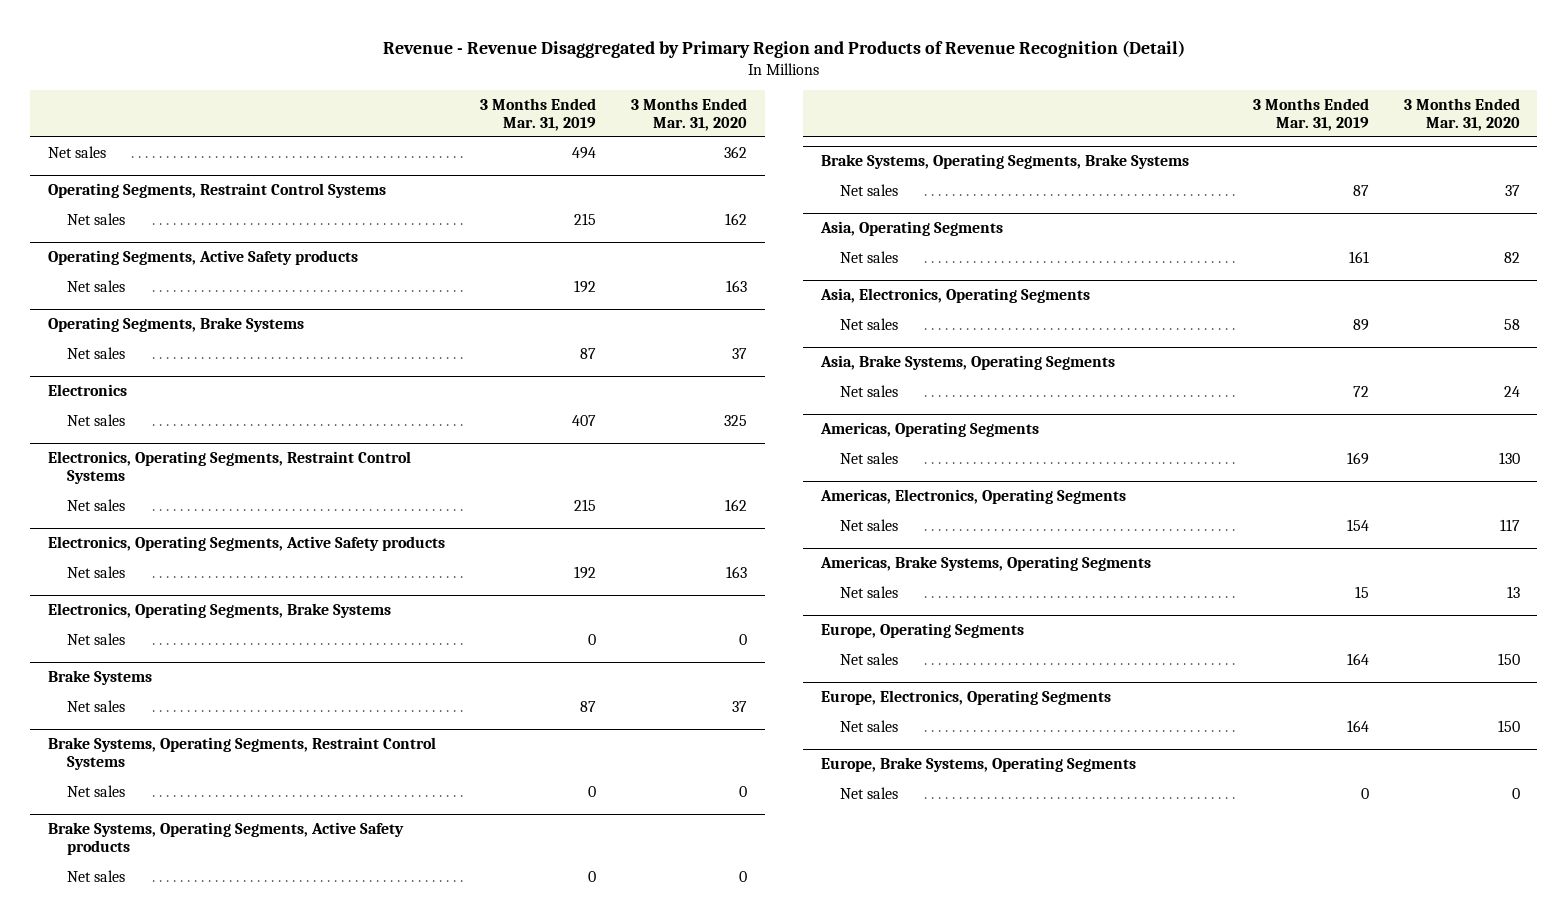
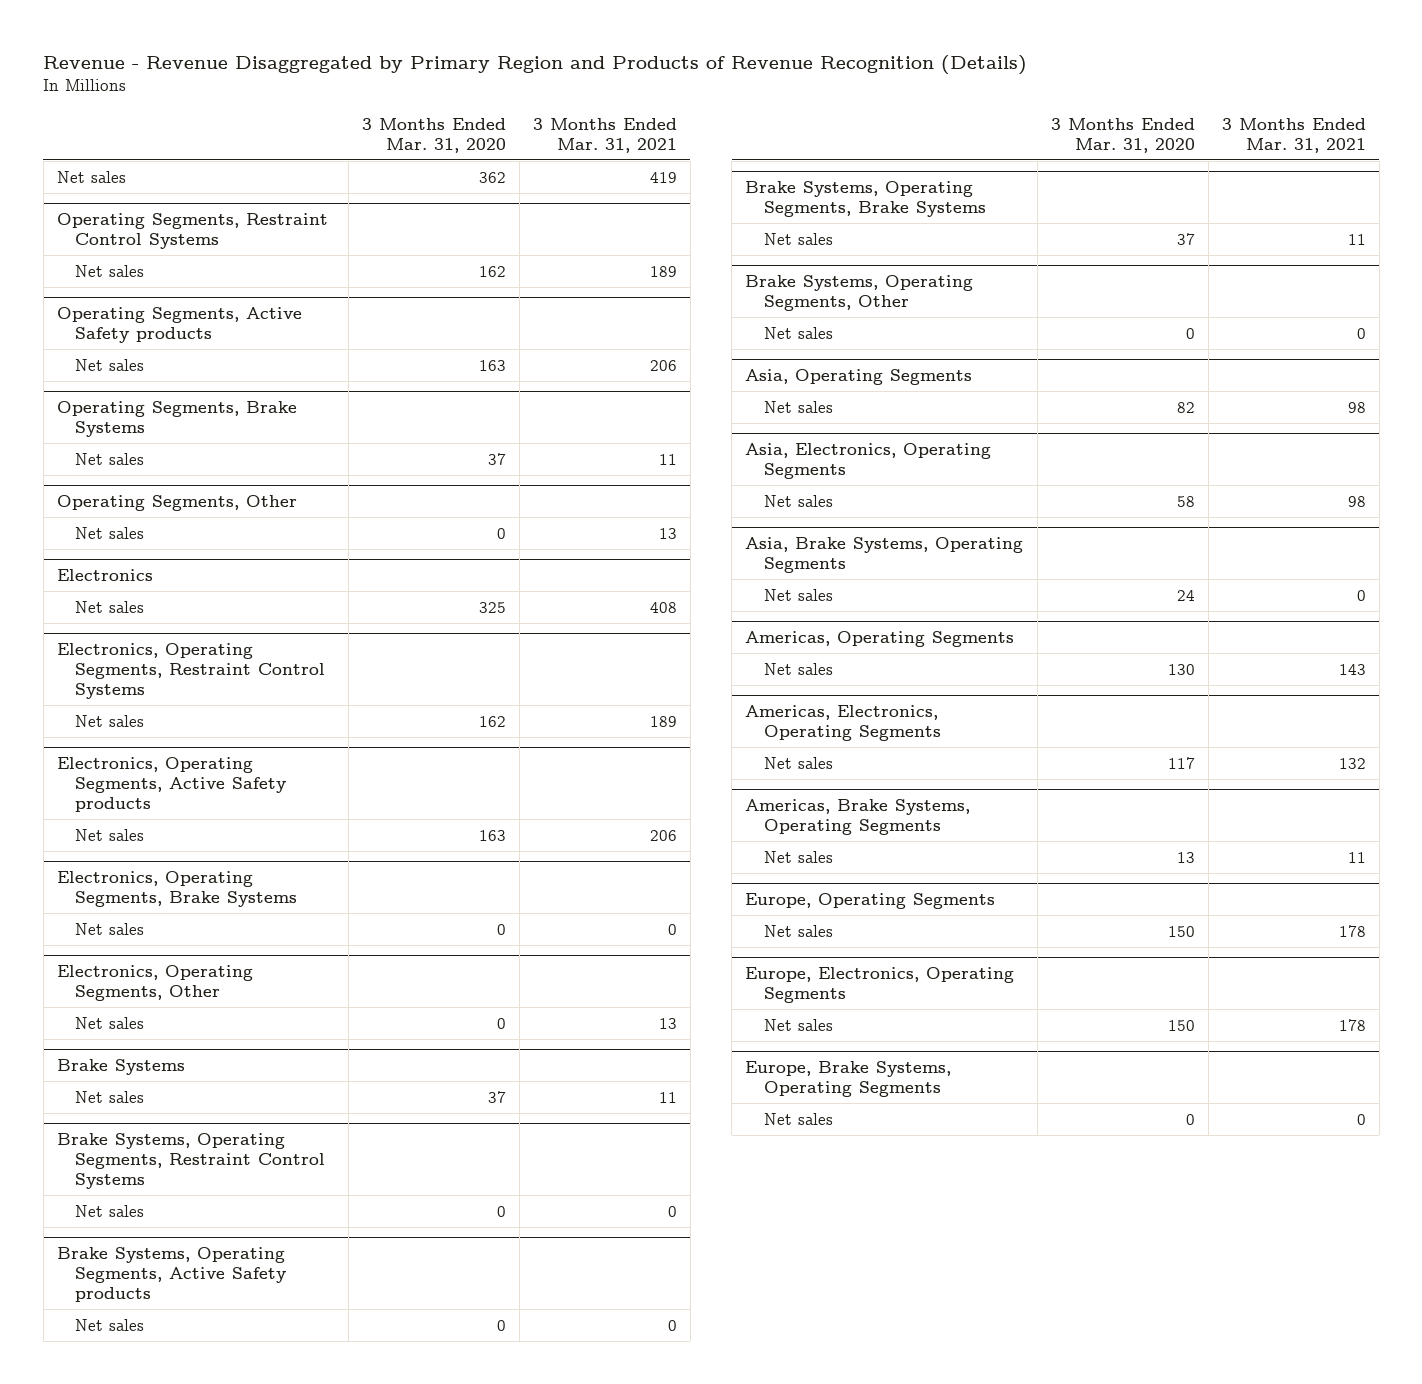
[382,40,1185,59] Revenue - Revenue Disaggregated by Primary Region and Products of Revenue Recognition (Detail) -> [43,54,1028,75] Revenue - Revenue Disaggregated by Primary Region and Products of Revenue Recognition (Details)
[480,97,597,131] 3 Months Ended Mar. 31, 2019 -> none
none -> [532,117,677,153] 3 Months Ended Mar. 31, 2021
none -> [56,494,297,511] Operating Segments, Other
none -> [75,526,145,539] Net sales
none -> [56,964,253,1001] Electronics, Operating Segments, Other
none -> [75,1016,145,1029] Net sales
none -> [745,274,974,311] Brake Systems, Operating Segments, Other
none -> [764,326,834,339] Net sales

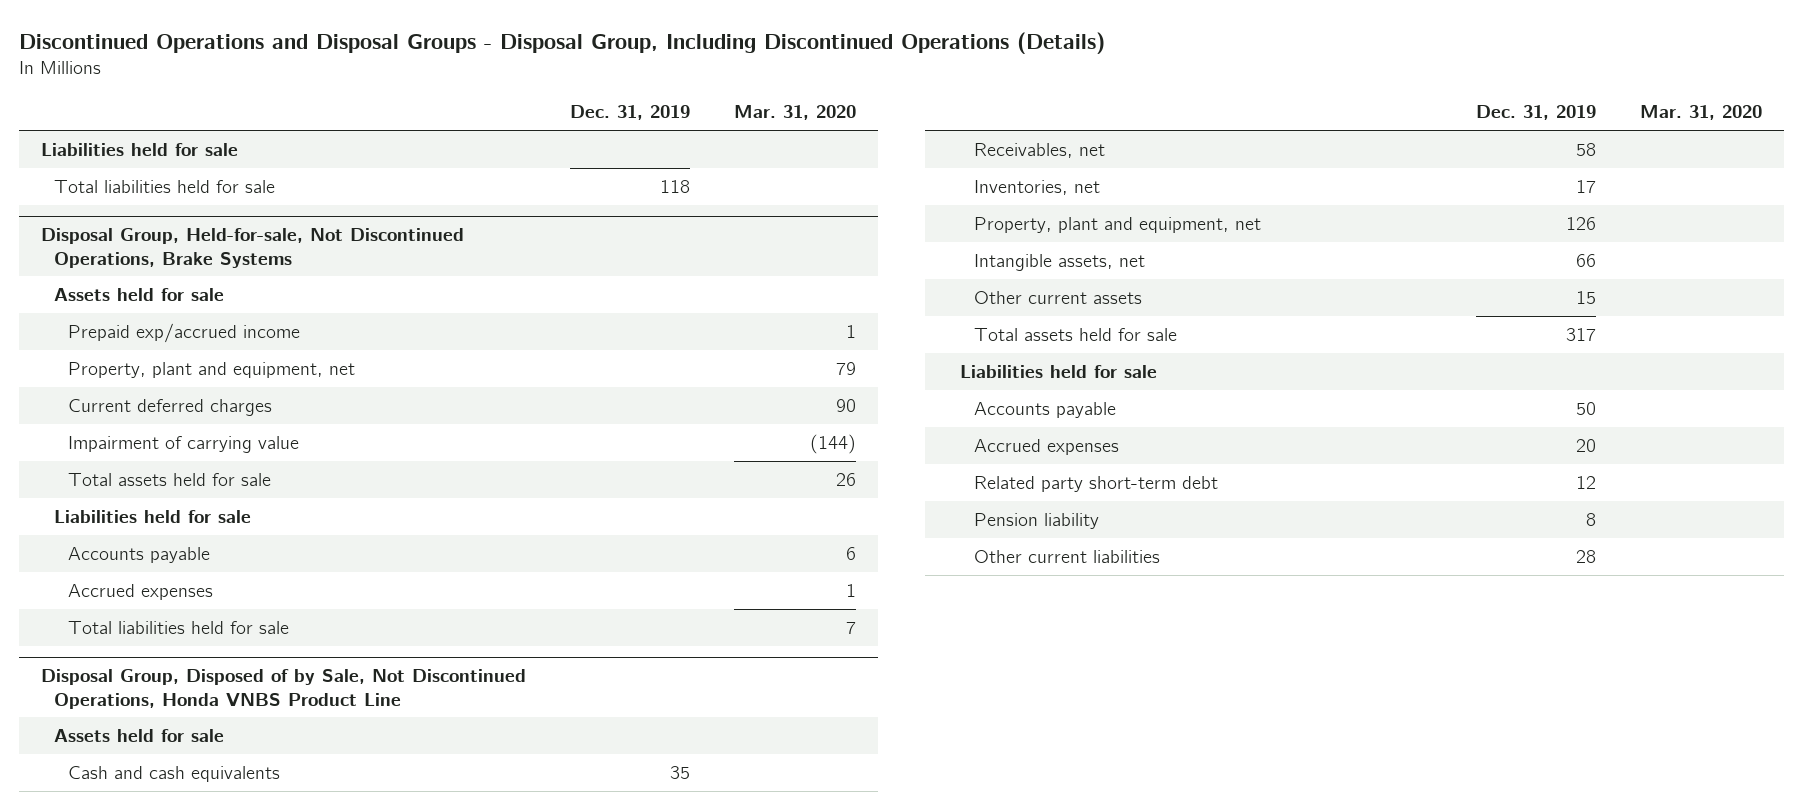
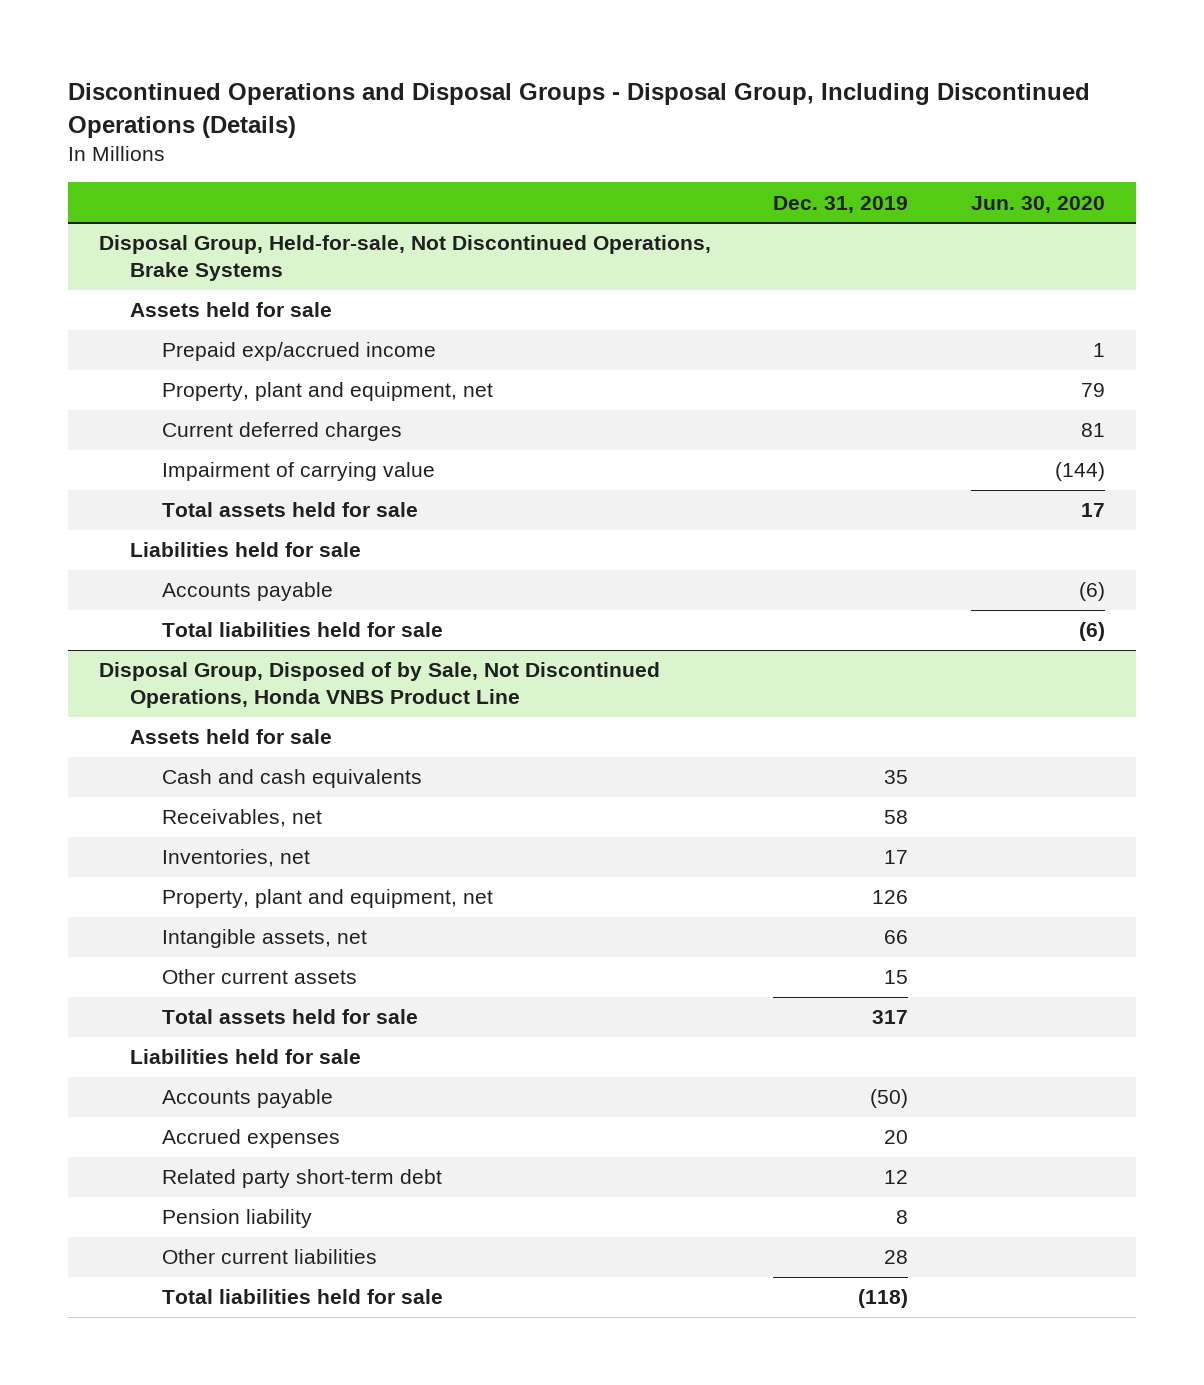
[733,105,856,121] Mar. 31, 2020 -> none
none -> [970,195,1105,213] Jun. 30, 2020
[40,142,238,156] Liabilities held for sale -> none
[54,179,276,193] Total liabilities held for sale -> none
[67,583,213,600] Accrued expenses -> none
[1575,401,1596,415] 50 -> [870,1089,909,1109] (50)
none -> [161,1289,443,1305] Total liabilities held for sale

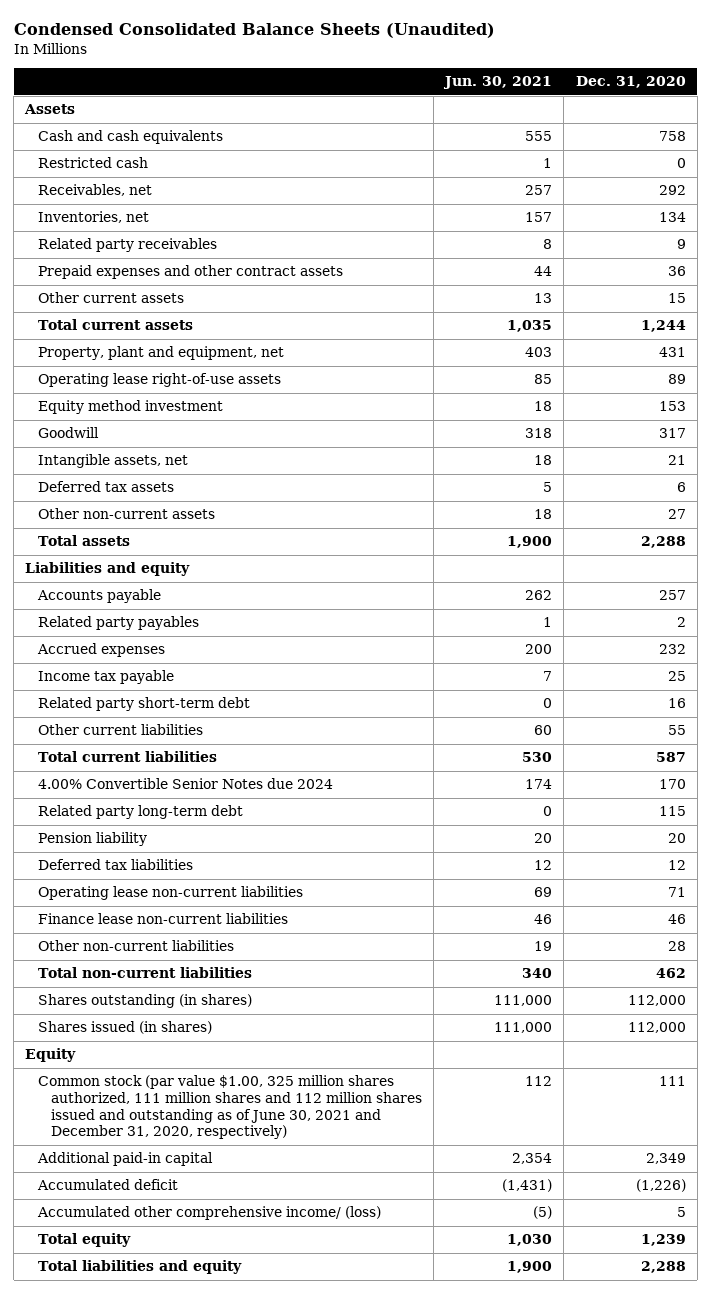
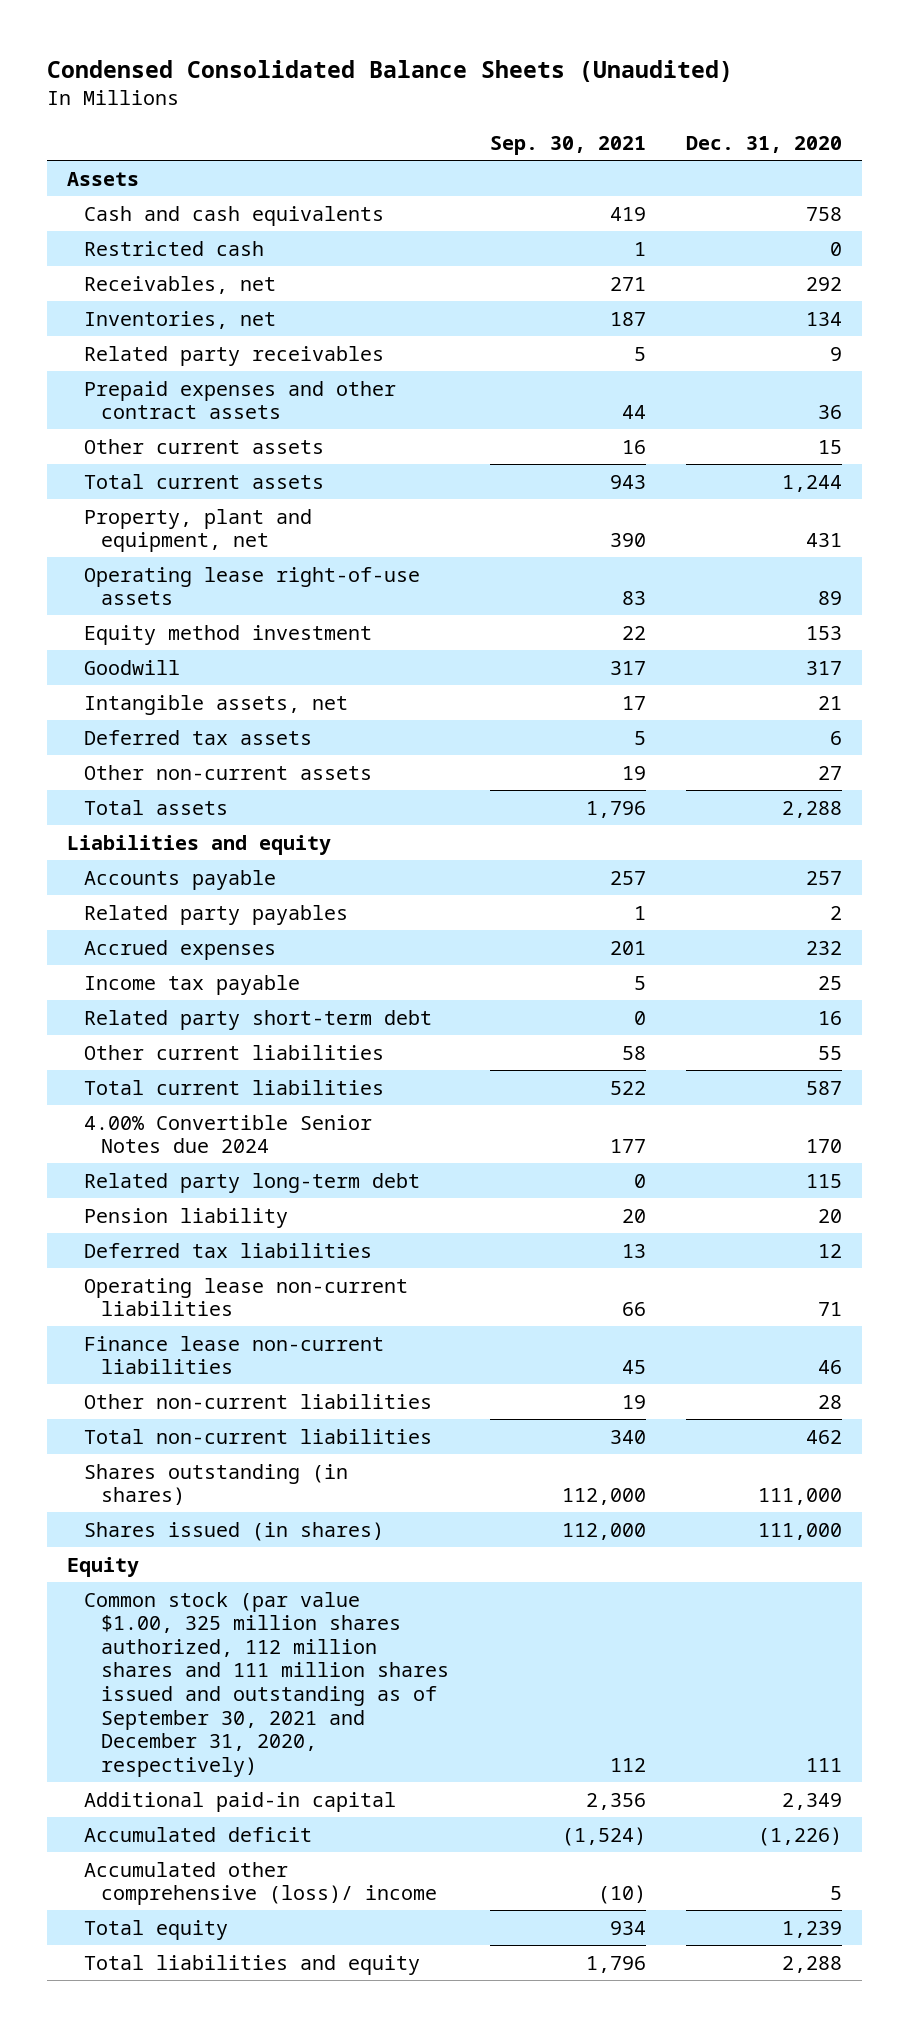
[443,76,553,90] Jun. 30, 2021 -> none
none -> [489,136,646,156] Sep. 30, 2021
[627,995,686,1007] 112,000 -> [757,1488,842,1506] 111,000
[627,1022,686,1034] 112,000 -> [757,1522,842,1540] 111,000
[38,1075,422,1140] Common stock (par value $1.00, 325 million shares authorized, 111 million shares and 112 million shares issued and outstanding as of June 30, 2021 and December 31, 2020, respectively) -> [84,1591,450,1777] Common stock (par value $1.00, 325 million shares authorized, 112 million shares and 111 million shares issued and outstanding as of September 30, 2021 and December 31, 2020, respectively)
[37,1206,382,1221] Accumulated other comprehensive income/ (loss) -> [84,1861,438,1906] Accumulated other comprehensive (loss)/ income

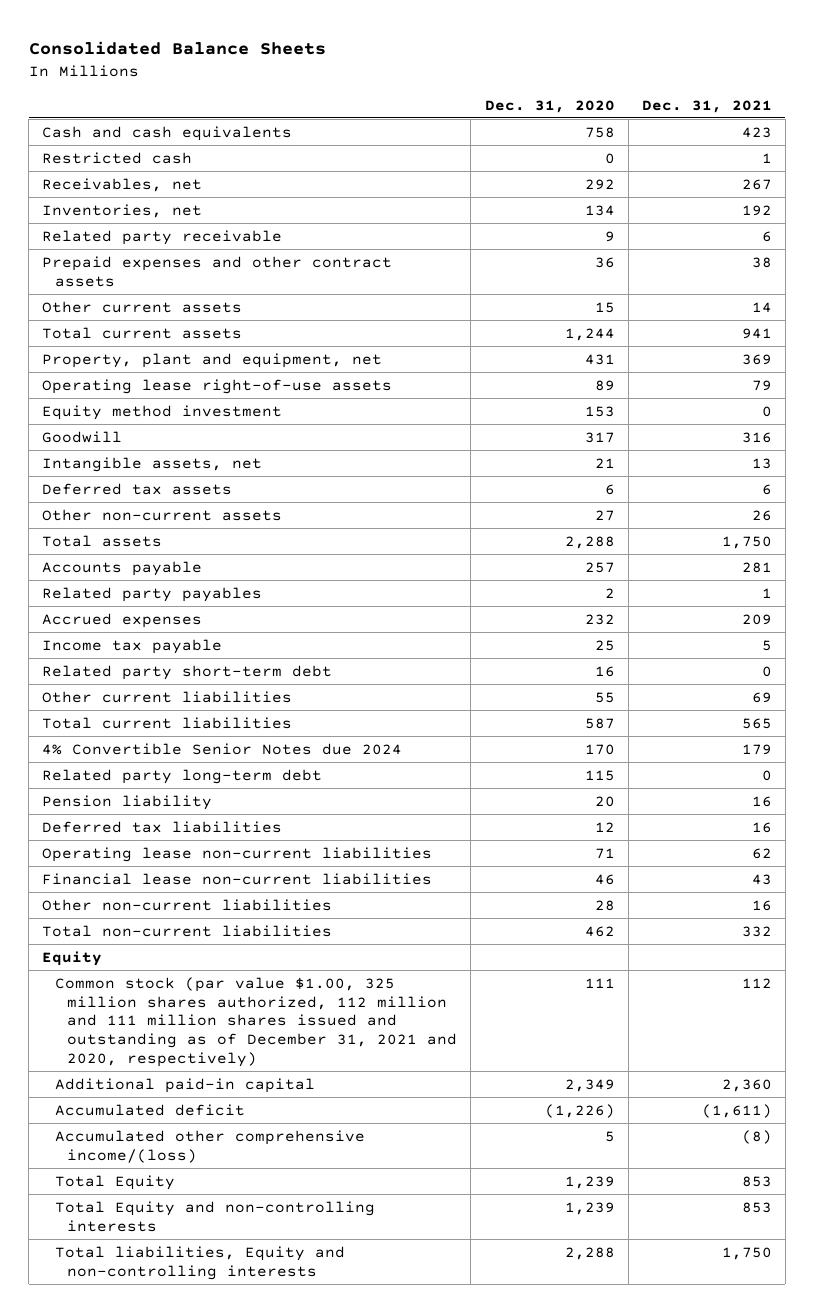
[46,60,733,83] Condensed Consolidated Balance Sheets (Unaudited) -> [28,40,326,55] Consolidated Balance Sheets
[489,136,646,156] Sep. 30, 2021 -> none
none -> [641,99,772,113] Dec. 31, 2021
[67,171,140,186] Assets -> none
[84,345,385,366] Related party receivables -> [42,229,283,245] Related party receivable
[67,834,332,855] Liabilities and equity -> none
[84,1114,373,1154] 4.00% Convertible Senior Notes due 2024 -> [42,742,403,755] 4% Convertible Senior Notes due 2024
[84,1335,385,1375] Finance lease non-current liabilities -> [42,872,433,885] Financial lease non-current liabilities
[84,1463,349,1506] Shares outstanding (in shares) -> none
[84,1521,385,1541] Shares issued (in shares) -> none
[84,1591,450,1777] Common stock (par value $1.00, 325 million shares authorized, 112 million shares and 111 million shares issued and outstanding as of September 30, 2021 and December 31, 2020, respectively) -> [54,976,458,1067] Common stock (par value $1.00, 325 million shares authorized, 112 million and 111 million shares issued and outstanding as of December 31, 2021 and 2020, respectively)
[84,1861,438,1906] Accumulated other comprehensive (loss)/ income -> [54,1129,365,1163] Accumulated other comprehensive income/(loss)
[84,1919,229,1940] Total equity -> [54,1174,175,1190] Total Equity
none -> [54,1200,375,1232] Total Equity and non-controlling interests
[84,1954,421,1975] Total liabilities and equity -> [54,1245,345,1280] Total liabilities, Equity and non-controlling interests

